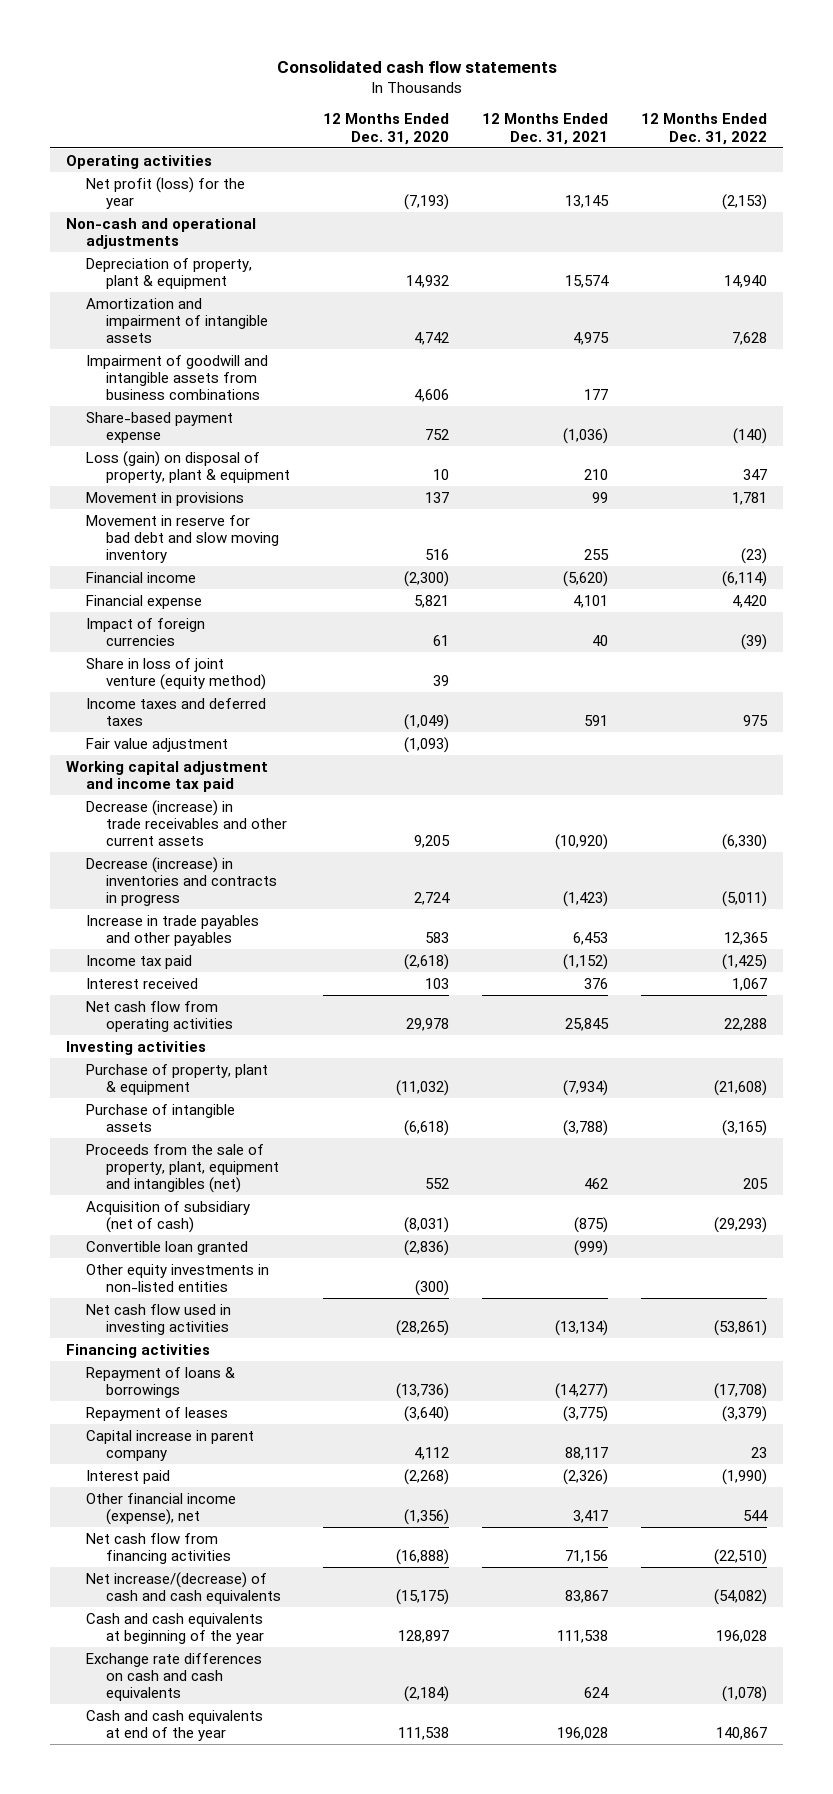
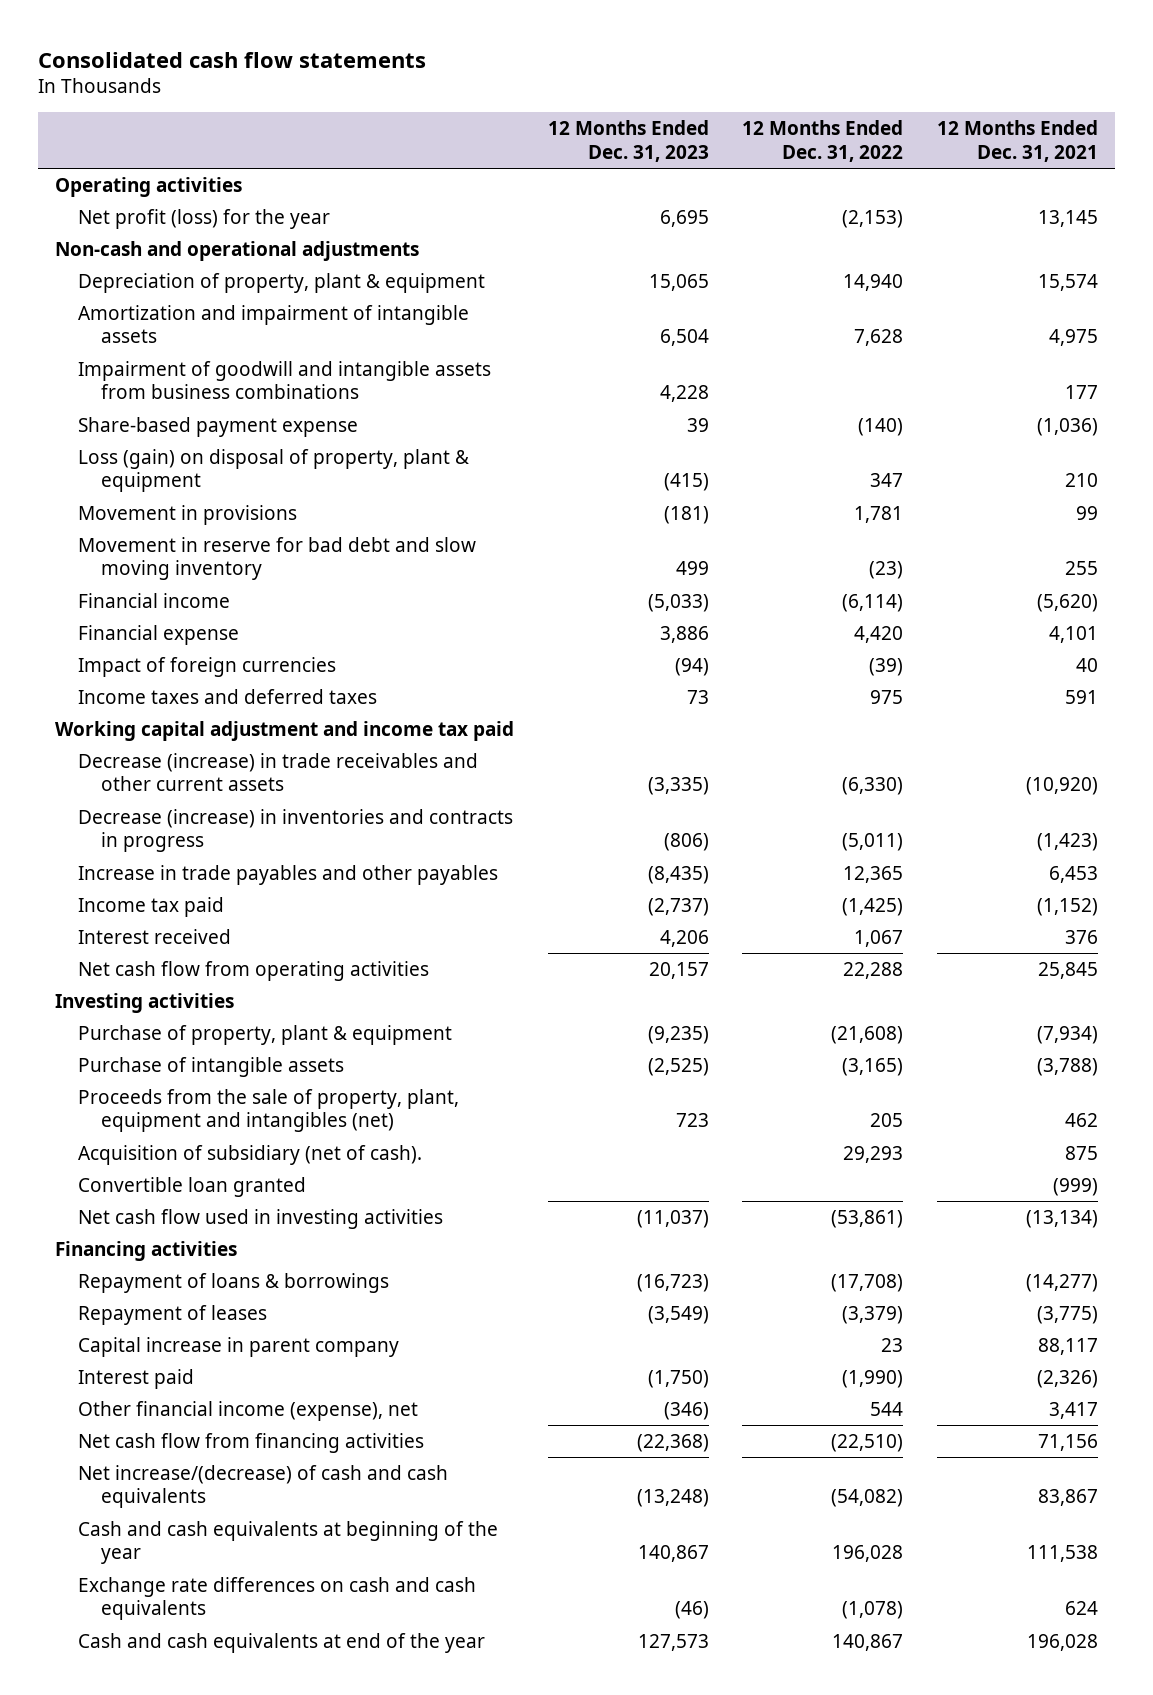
[322,113,449,145] 12 Months Ended Dec. 31, 2020 -> none
none -> [547,120,709,162] 12 Months Ended Dec. 31, 2023
[86,657,266,690] Share in loss of joint venture (equity method) -> none
[86,737,229,752] Fair value adjustment -> none
[86,1200,251,1233] Acquisition of subsidiary (net of cash) -> [78,1144,423,1165] Acquisition of subsidiary (net of cash).
[573,1216,608,1233] (875) -> [1064,1145,1098,1160] 875
[713,1216,767,1233] (29,293) -> [843,1145,904,1163] 29,293
[86,1263,270,1292] Other equity investments in non-listed entities -> none

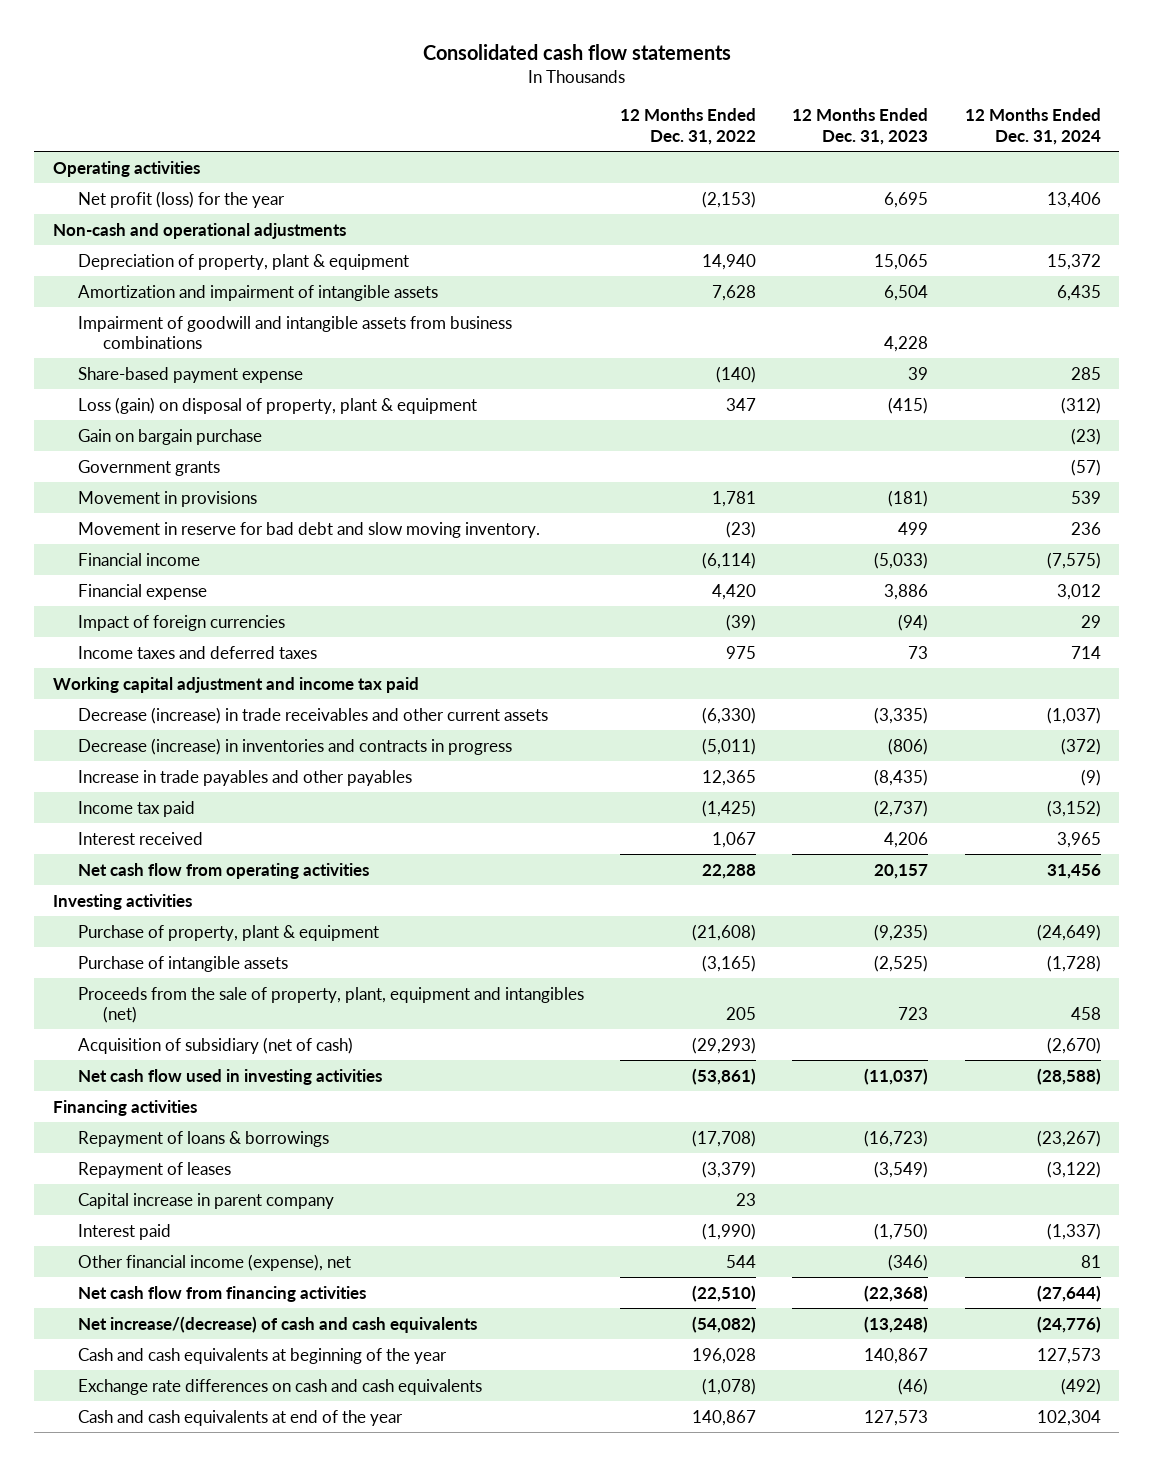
[936,120,1098,162] 12 Months Ended Dec. 31, 2021 -> none
none -> [964,108,1101,145] 12 Months Ended Dec. 31, 2024
none -> [77,428,262,445] Gain on bargain purchase
none -> [77,459,220,476] Government grants
[78,536,477,581] Movement in reserve for bad debt and slow moving inventory -> [77,521,540,538] Movement in reserve for bad debt and slow moving inventory.
[78,1176,307,1197] Convertible loan granted -> none
[78,1144,423,1165] Acquisition of subsidiary (net of cash). -> [77,1036,353,1054] Acquisition of subsidiary (net of cash)
[843,1145,904,1163] 29,293 -> [691,1036,756,1054] (29,293)

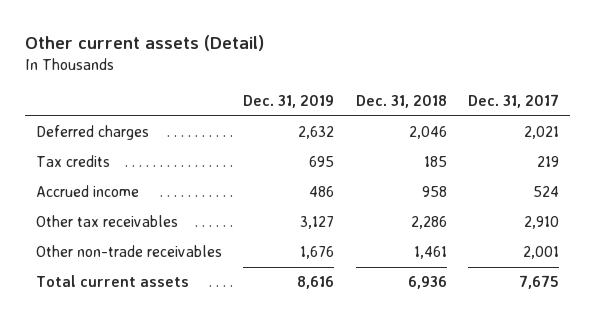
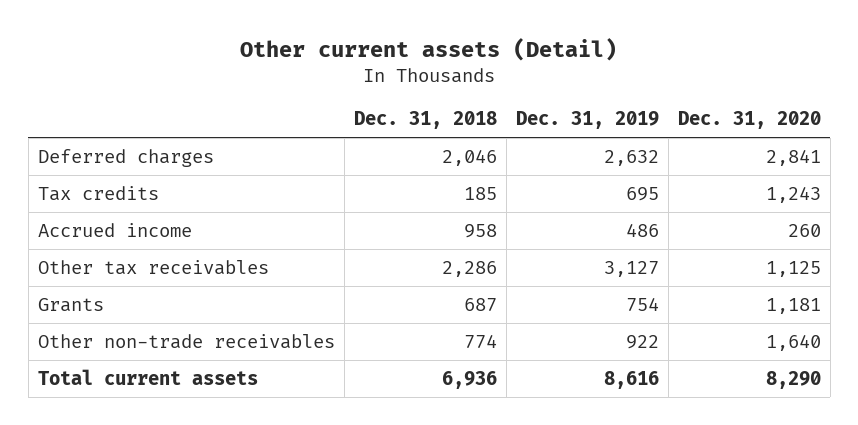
[468,94,560,109] Dec. 31, 2017 -> none
none -> [677,111,821,130] Dec. 31, 2020
none -> [37,297,104,312] Grants
[300,246,335,260] 1,676 -> [625,334,659,349] 922
[413,246,447,260] 1,461 -> [463,333,497,348] 774

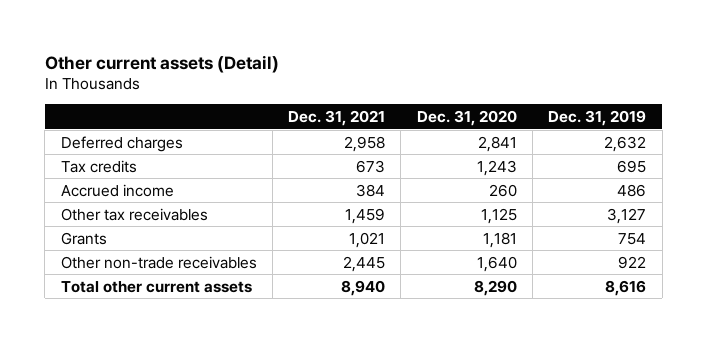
[353,111,497,130] Dec. 31, 2018 -> none
none -> [288,110,386,127] Dec. 31, 2021
[37,368,258,385] Total current assets -> [60,280,252,293] Total other current assets

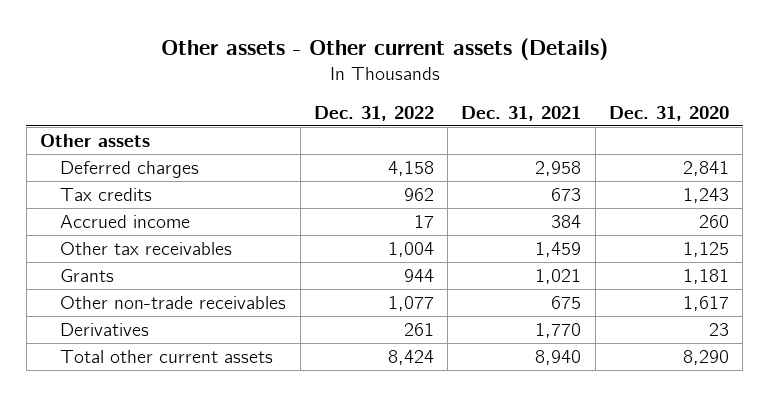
[44,54,279,73] Other current assets (Detail) -> [160,38,608,61] Other assets - Other current assets (Details)
[548,110,647,127] Dec. 31, 2019 -> none
none -> [313,105,434,121] Dec. 31, 2022
none -> [40,134,151,148] Other assets
[343,255,386,272] 2,445 -> [551,296,582,310] 675
[476,255,517,272] 1,640 -> [683,296,730,312] 1,617
none -> [60,323,150,337] Derivatives

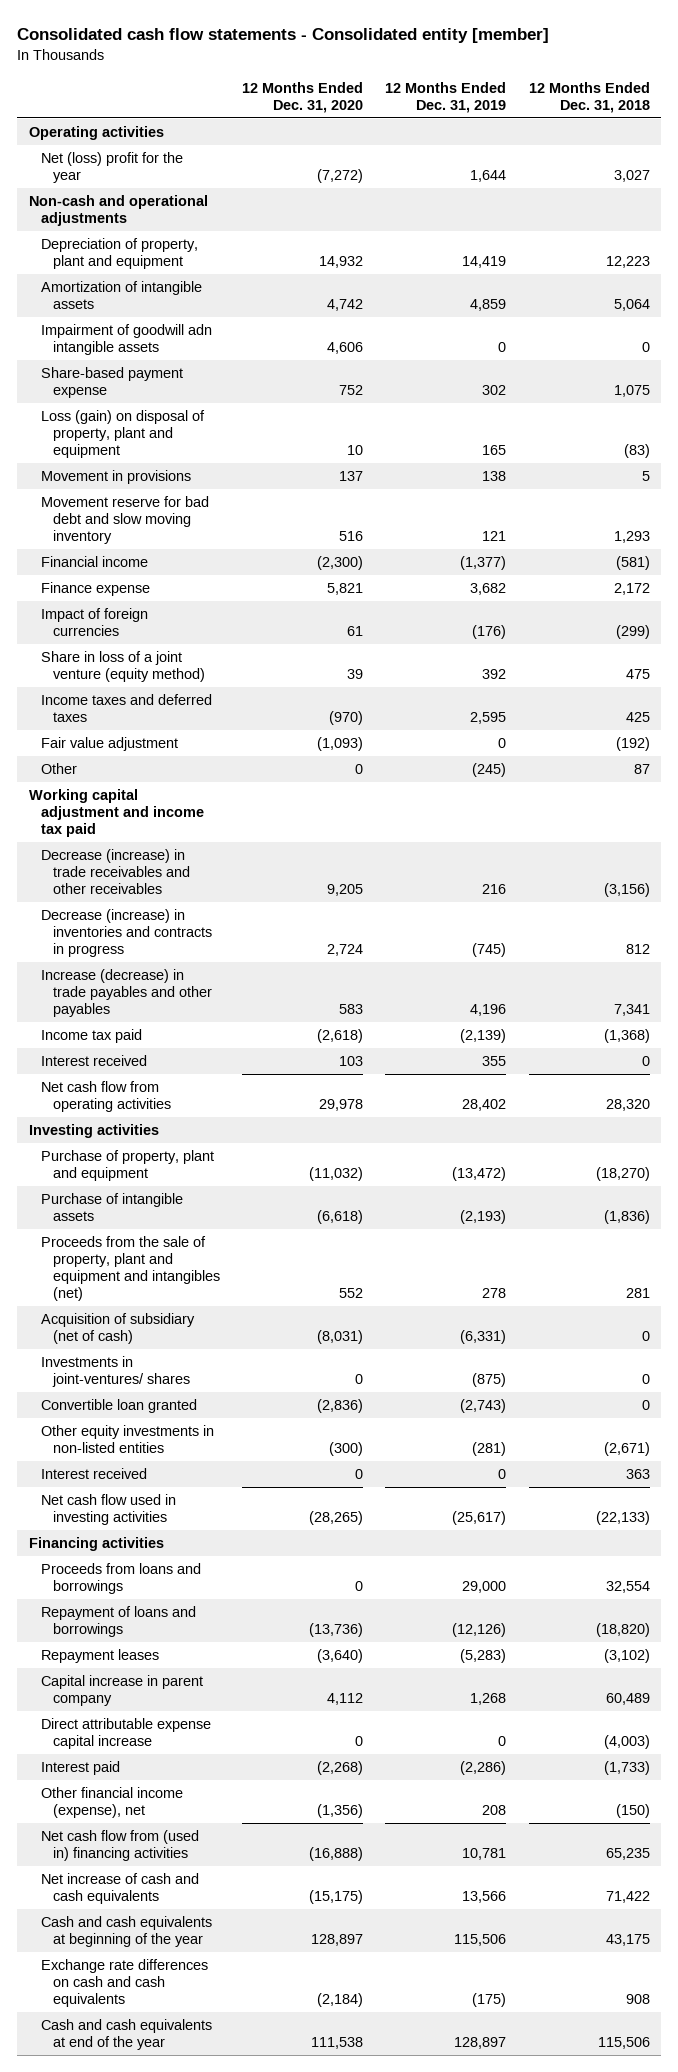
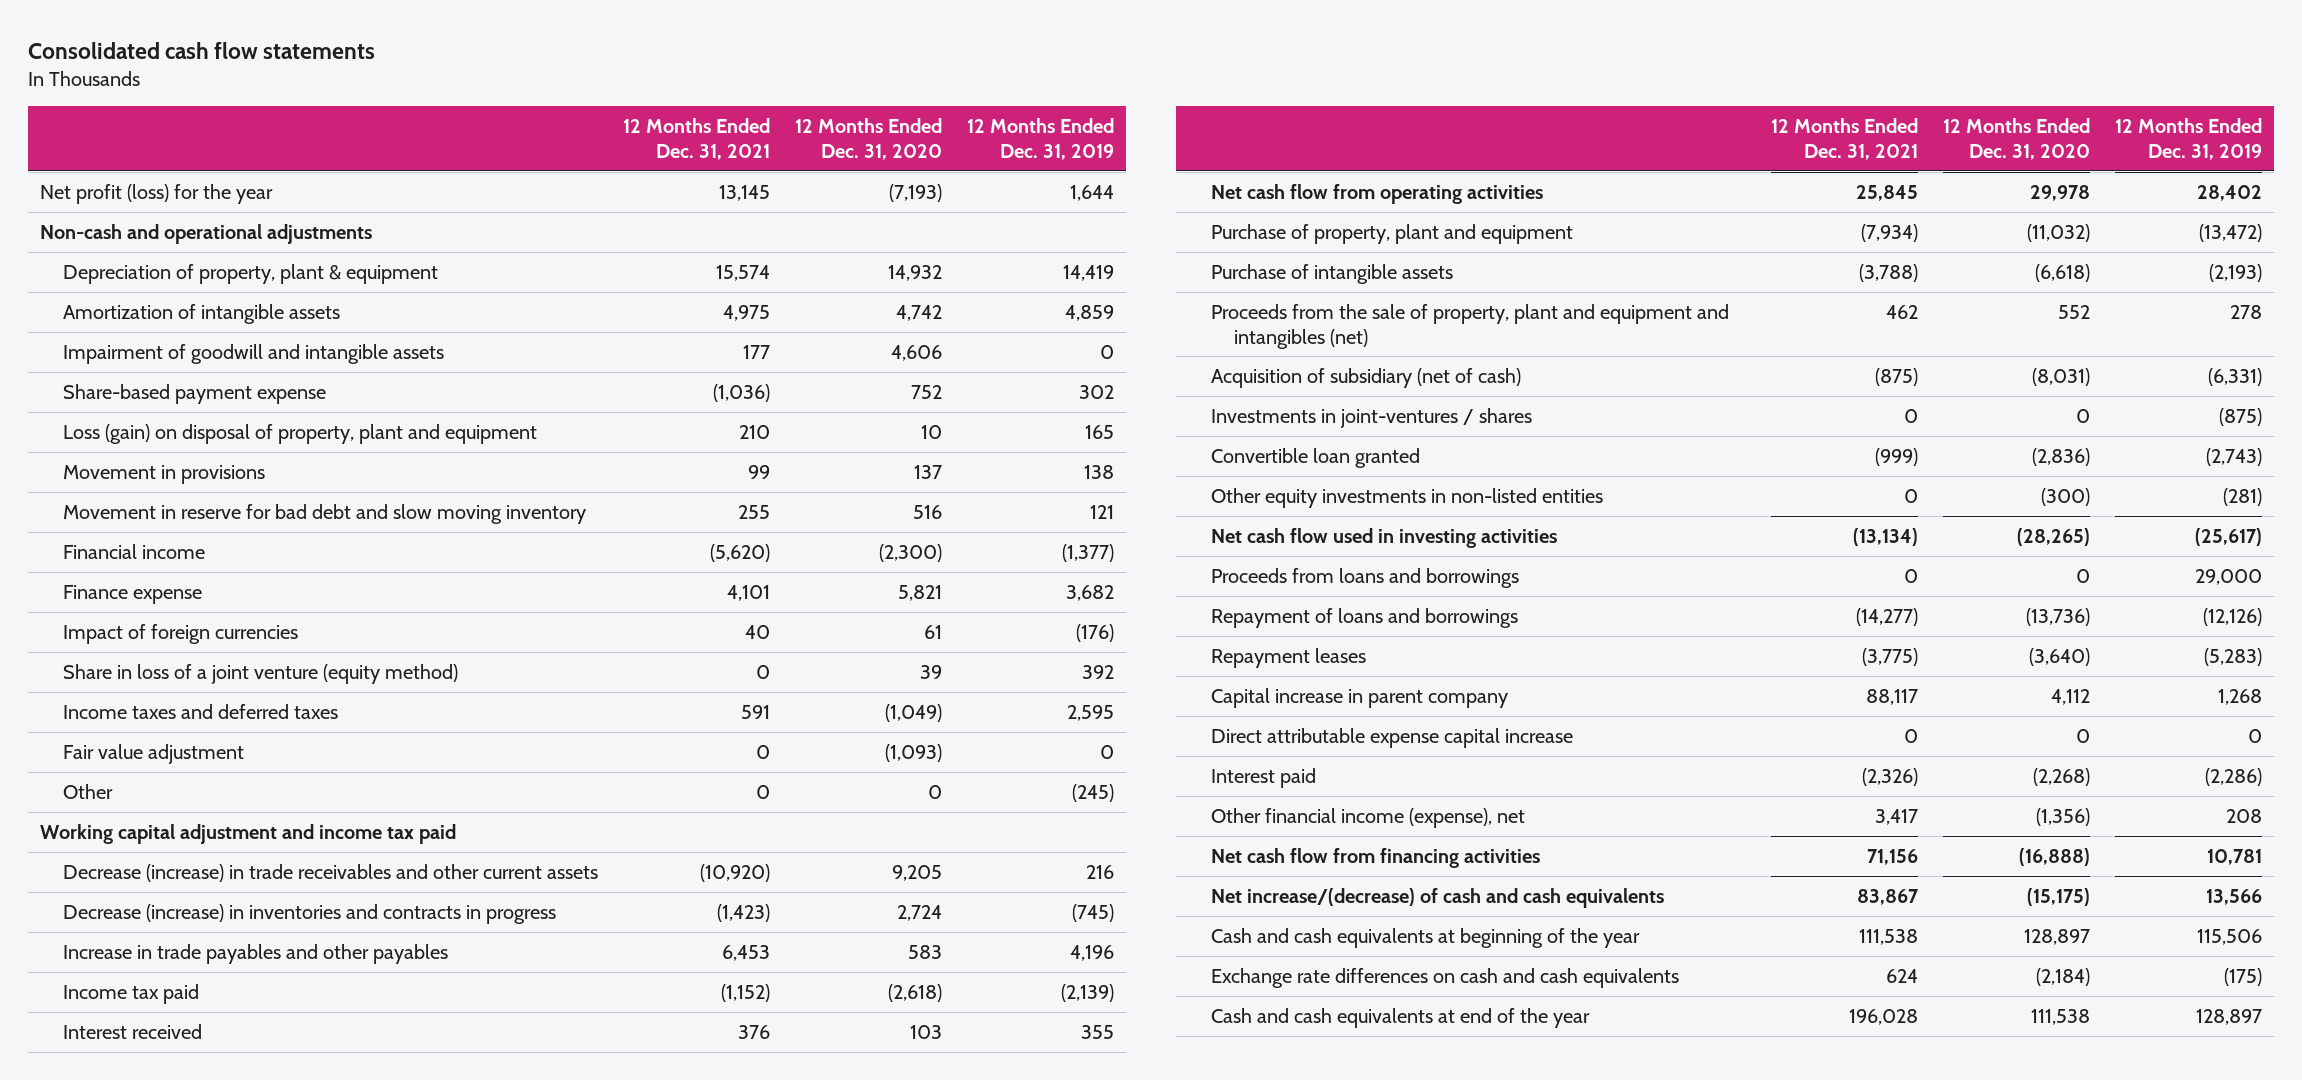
[17,28,550,44] Consolidated cash flow statements - Consolidated entity [member] -> [27,42,375,60] Consolidated cash flow statements
[528,81,650,113] 12 Months Ended Dec. 31, 2018 -> none
none -> [622,118,770,160] 12 Months Ended Dec. 31, 2021
[28,126,164,141] Operating activities -> none
[40,152,183,184] Net (loss) profit for the year -> [40,183,274,204] Net profit (loss) for the year
[316,169,363,184] (7,272) -> [888,183,942,202] (7,193)
[40,238,198,270] Depreciation of property, plant and equipment -> [63,263,439,284] Depreciation of property, plant & equipment
[40,324,212,356] Impairment of goodwill adn intangible assets -> [63,343,445,364] Impairment of goodwill and intangible assets
[40,496,209,544] Movement reserve for bad debt and slow moving inventory -> [63,503,587,524] Movement in reserve for bad debt and slow moving inventory
[328,711,363,726] (970) -> [884,703,942,722] (1,049)
[40,849,190,894] Decrease (increase) in trade receivables and other receivables -> [63,863,599,882] Decrease (increase) in trade receivables and other current assets
[40,969,212,1017] Increase (decrease) in trade payables and other payables -> [63,943,449,964] Increase in trade payables and other payables
[28,1124,159,1139] Investing activities -> none
[40,1356,190,1388] Investments in joint-ventures/ shares -> [1211,407,1533,428] Investments in joint-ventures / shares
[40,1468,147,1480] Interest received -> none
[28,1537,164,1552] Financing activities -> none
[40,1830,199,1862] Net cash flow from (used in) financing activities -> [1211,847,1541,868] Net cash flow from financing activities
[40,1873,199,1905] Net increase of cash and cash equivalents -> [1211,887,1665,908] Net increase/(decrease) of cash and cash equivalents

